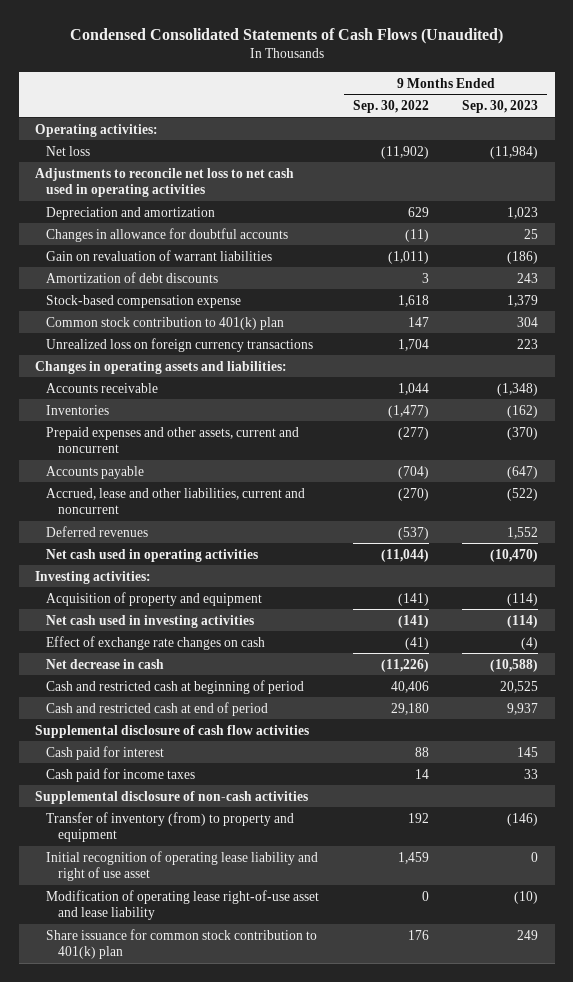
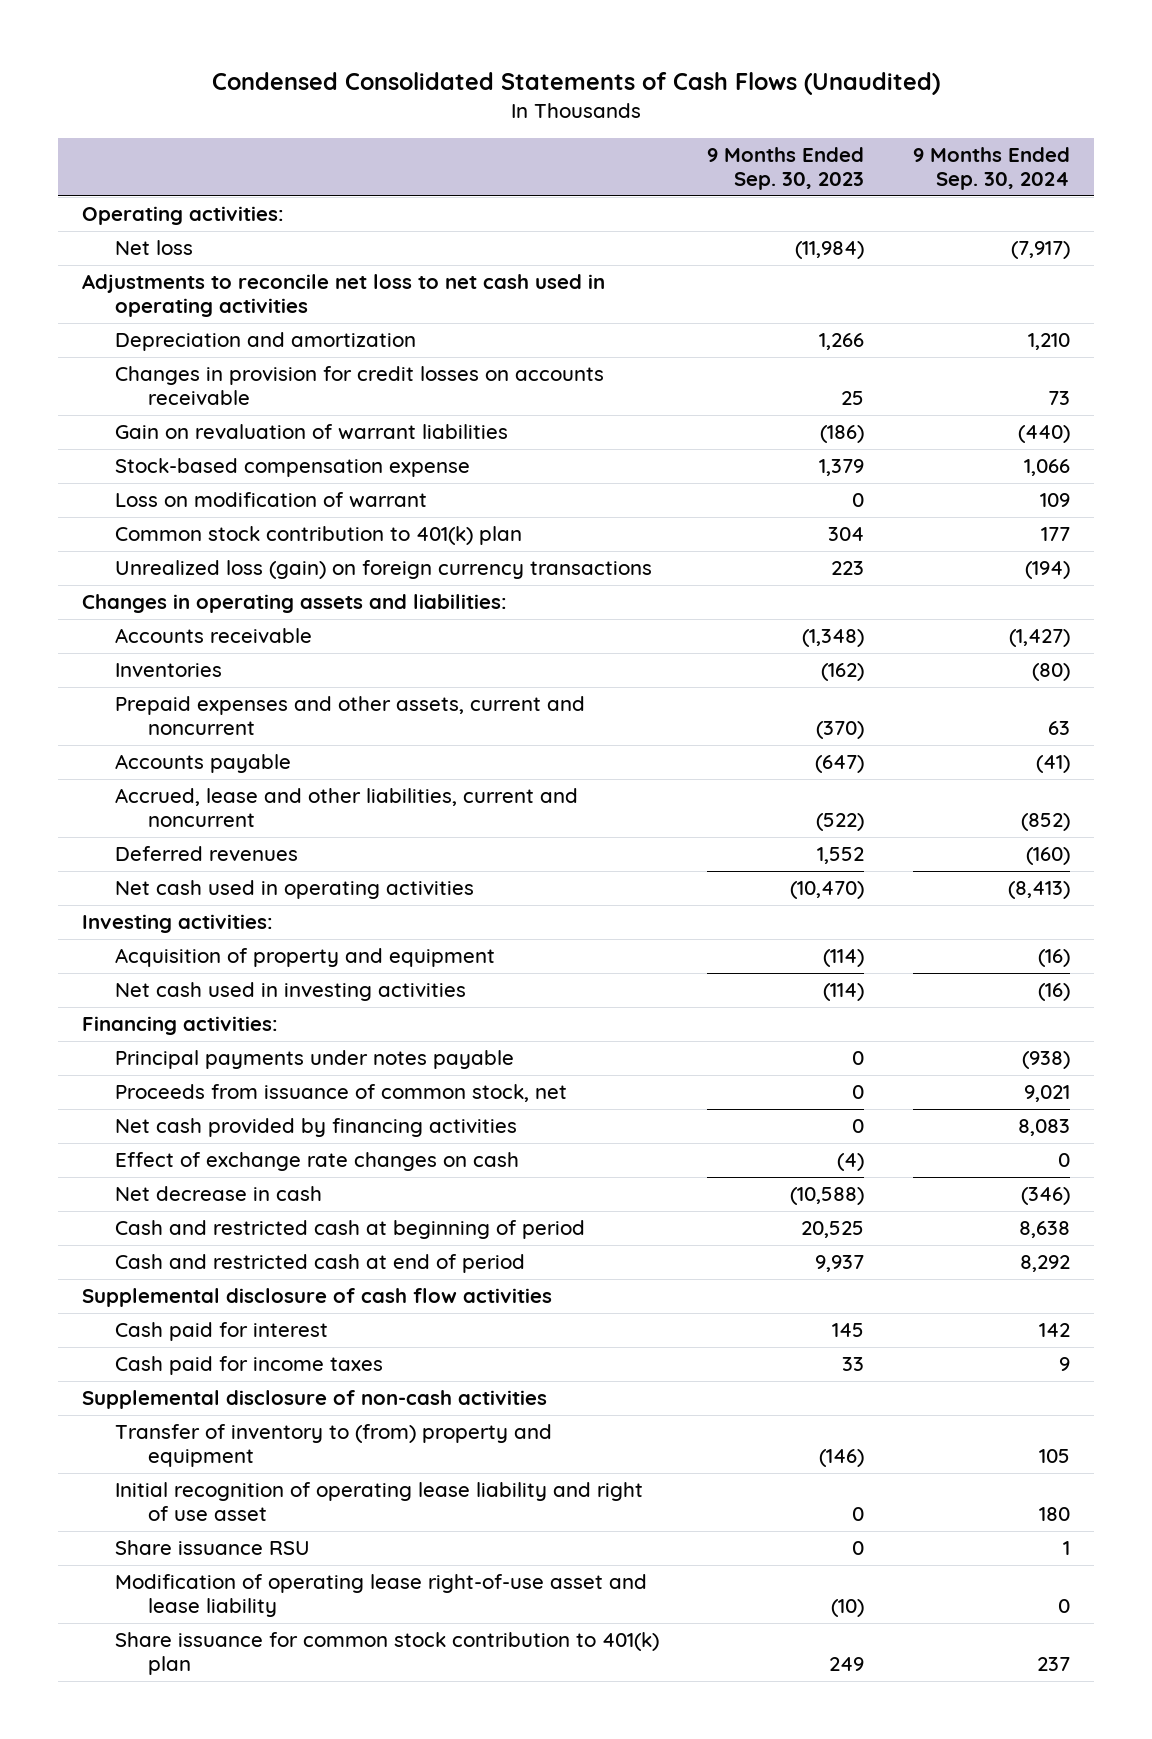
[352,100,429,114] Sep. 30, 2022 -> none
none -> [912,147,1070,191] 9 Months Ended Sep. 30, 2024
[507,206,539,219] 1,023 -> [819,333,865,351] 1,266
[46,227,289,242] Changes in allowance for doubtful accounts -> [115,366,605,406] Changes in provision for credit losses on accounts receivable
[46,271,219,283] Amortization of debt discounts -> none
none -> [115,492,428,509] Loss on modification of warrant
[46,337,314,352] Unrealized loss on foreign currency transactions -> [115,560,653,580] Unrealized loss (gain) on foreign currency transactions
none -> [82,1016,279,1036] Financing activities:
none -> [115,1050,515,1070] Principal payments under notes payable
none -> [115,1084,568,1103] Proceeds from issuance of common stock, net
none -> [115,1118,518,1138] Net cash provided by financing activities
[46,811,295,843] Transfer of inventory (from) to property and equipment -> [115,1424,553,1468] Transfer of inventory to (from) property and equipment
none -> [115,1540,311,1556] Share issuance RSU

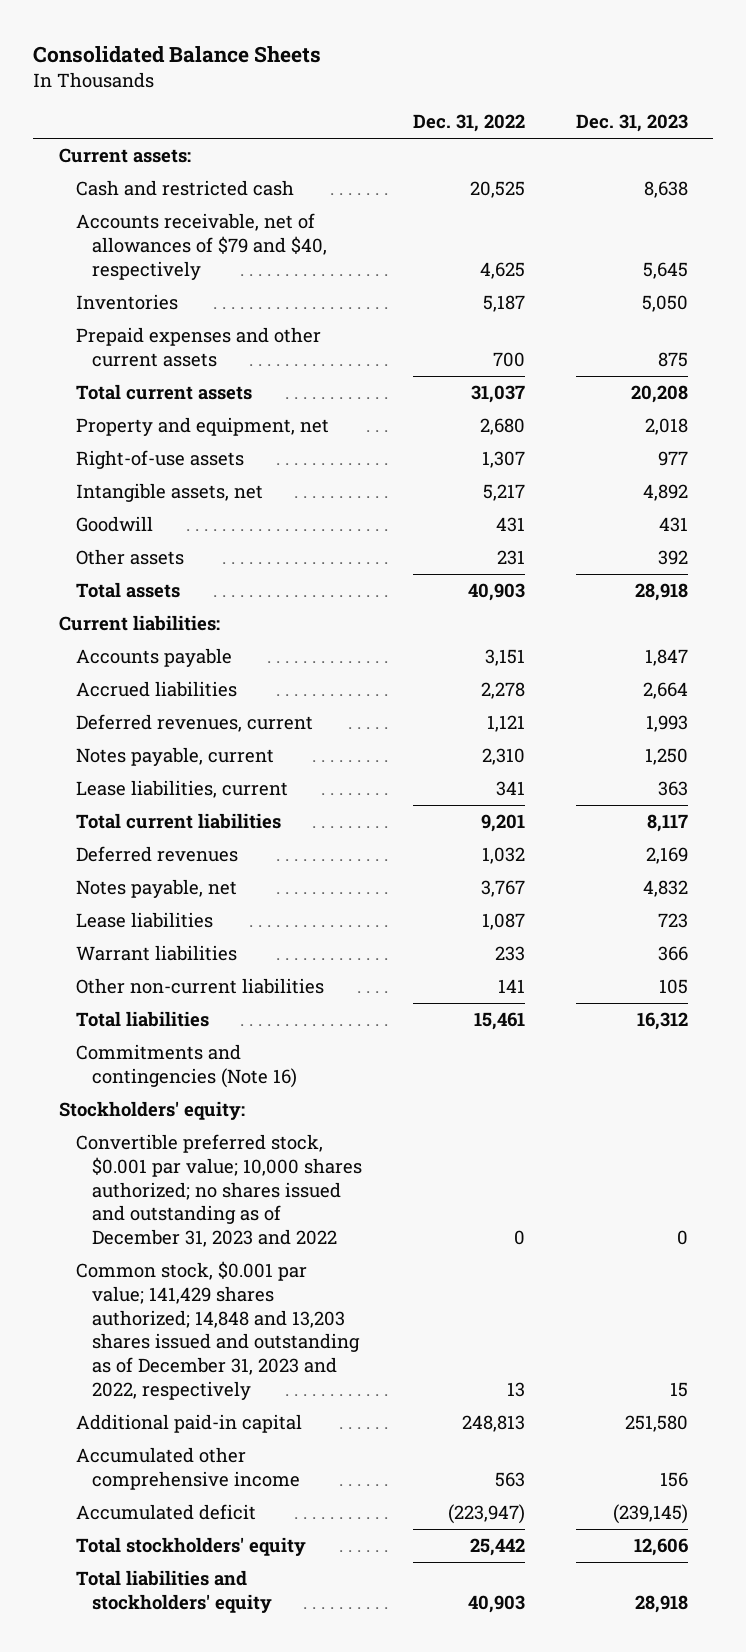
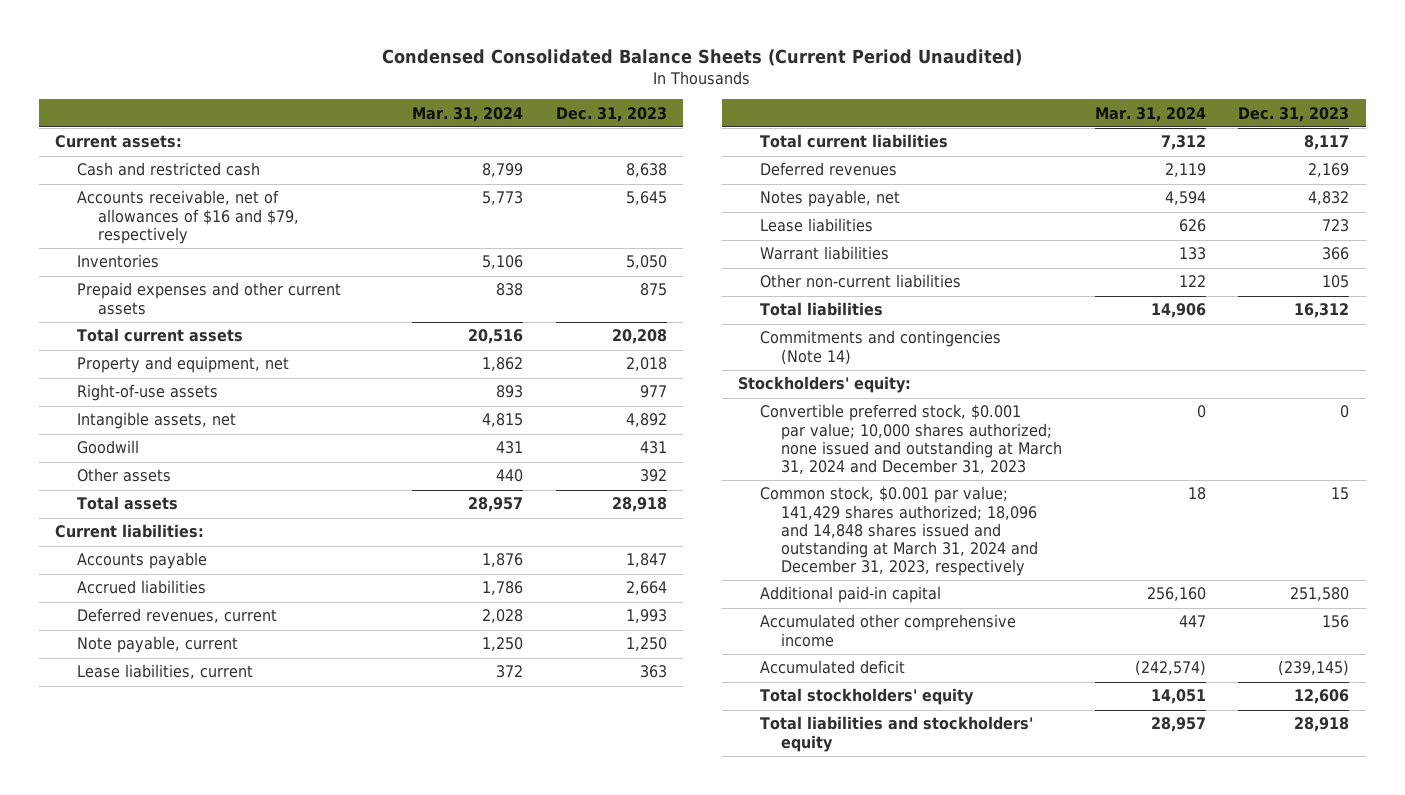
[33,45,322,63] Consolidated Balance Sheets -> [382,48,1023,66] Condensed Consolidated Balance Sheets (Current Period Unaudited)
[412,114,525,133] Dec. 31, 2022 -> none
none -> [411,106,523,122] Mar. 31, 2024
[75,213,328,280] Accounts receivable, net of allowances of $79 and $40, respectively -> [76,190,300,244] Accounts receivable, net of allowances of $16 and $79, respectively
[75,747,274,767] Notes payable, current -> [76,636,238,654] Note payable, current
[75,1044,298,1088] Commitments and contingencies (Note 16) -> [759,330,1001,365] Commitments and contingencies (Note 14)
[75,1134,363,1247] Convertible preferred stock, $0.001 par value; 10,000 shares authorized; no shares issued and outstanding as of December 31, 2023 and 2022 -> [759,404,1063,474] Convertible preferred stock, $0.001 par value; 10,000 shares authorized; none issued and outstanding at March 31, 2024 and December 31, 2023
[75,1261,361,1400] Common stock, $0.001 par value; 141,429 shares authorized; 14,848 and 13,203 shares issued and outstanding as of December 31, 2023 and 2022, respectively -> [759,486,1039,576] Common stock, $0.001 par value; 141,429 shares authorized; 18,096 and 14,848 shares issued and outstanding at March 31, 2024 and December 31, 2023, respectively

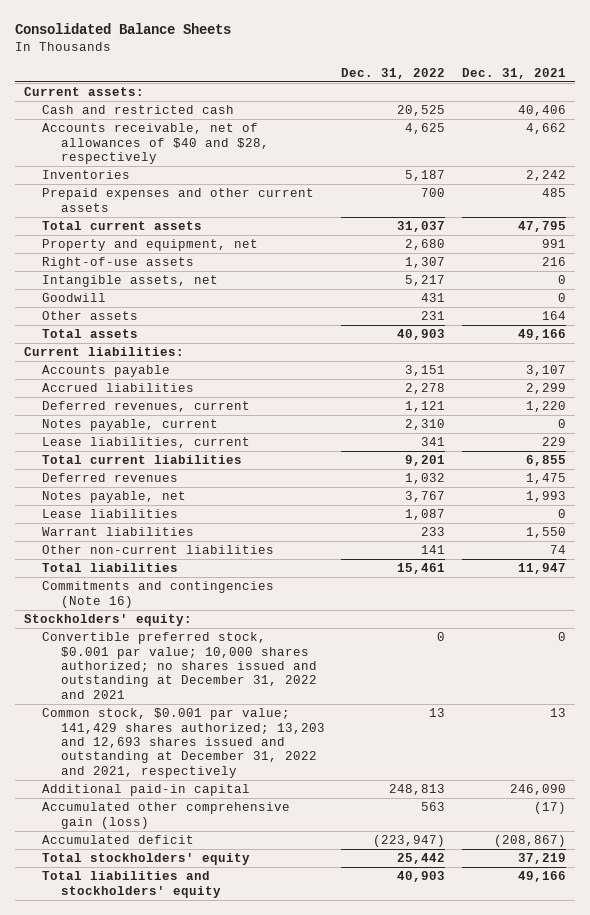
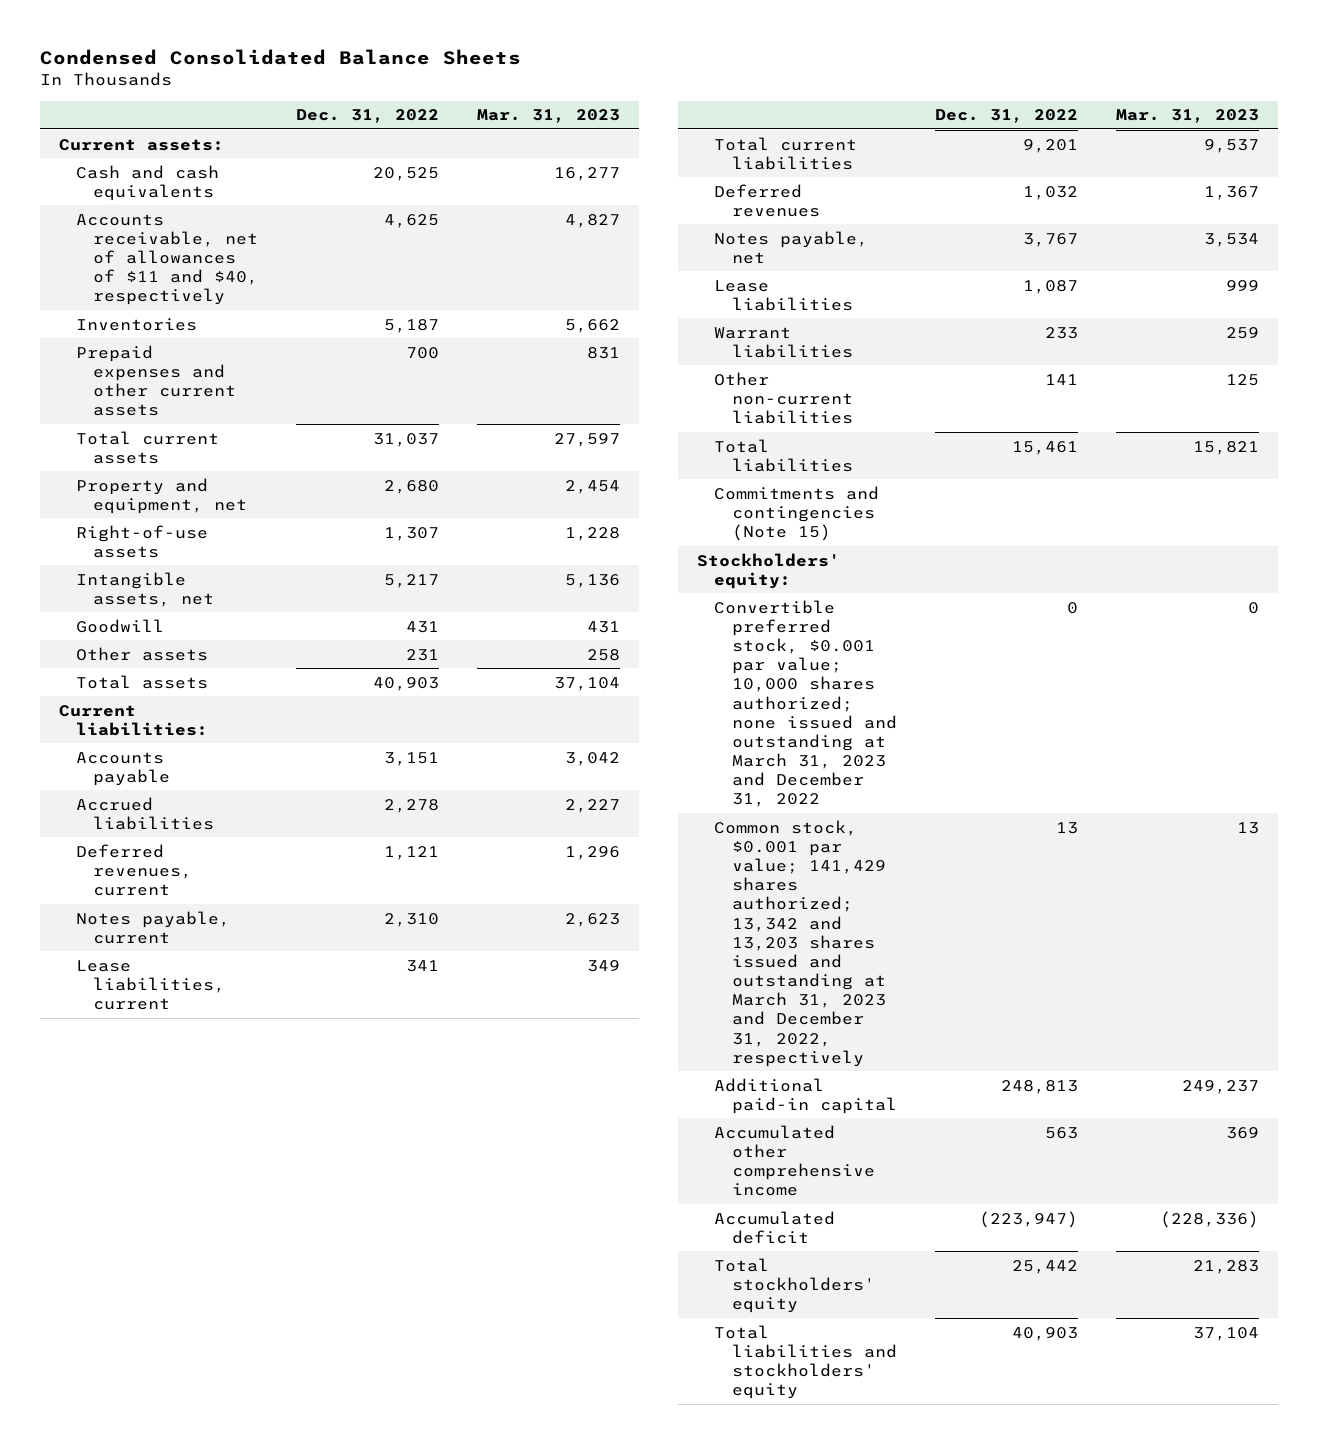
[15,23,232,35] Consolidated Balance Sheets -> [39,48,521,65] Condensed Consolidated Balance Sheets
[462,67,567,79] Dec. 31, 2021 -> none
none -> [477,109,621,124] Mar. 31, 2023
[42,105,235,115] Cash and restricted cash -> [75,164,219,201] Cash and cash equivalents
[42,123,269,164] Accounts receivable, net of allowances of $40 and $28, respectively -> [75,213,259,306] Accounts receivable, net of allowances of $11 and $40, respectively
[42,581,275,608] Commitments and contingencies (Note 16) -> [714,485,880,541] Commitments and contingencies (Note 15)
[42,632,317,699] Convertible preferred stock, $0.001 par value; 10,000 shares authorized; no shares issued and outstanding at December 31, 2022 and 2021 -> [714,599,897,808] Convertible preferred stock, $0.001 par value; 10,000 shares authorized; none issued and outstanding at March 31, 2023 and December 31, 2022
[42,708,325,778] Common stock, $0.001 par value; 141,429 shares authorized; 13,203 and 12,693 shares issued and outstanding at December 31, 2022 and 2021, respectively -> [714,819,886,1067] Common stock, $0.001 par value; 141,429 shares authorized; 13,342 and 13,203 shares issued and outstanding at March 31, 2023 and December 31, 2022, respectively
[42,802,291,829] Accumulated other comprehensive gain (loss) -> [714,1124,875,1197] Accumulated other comprehensive income

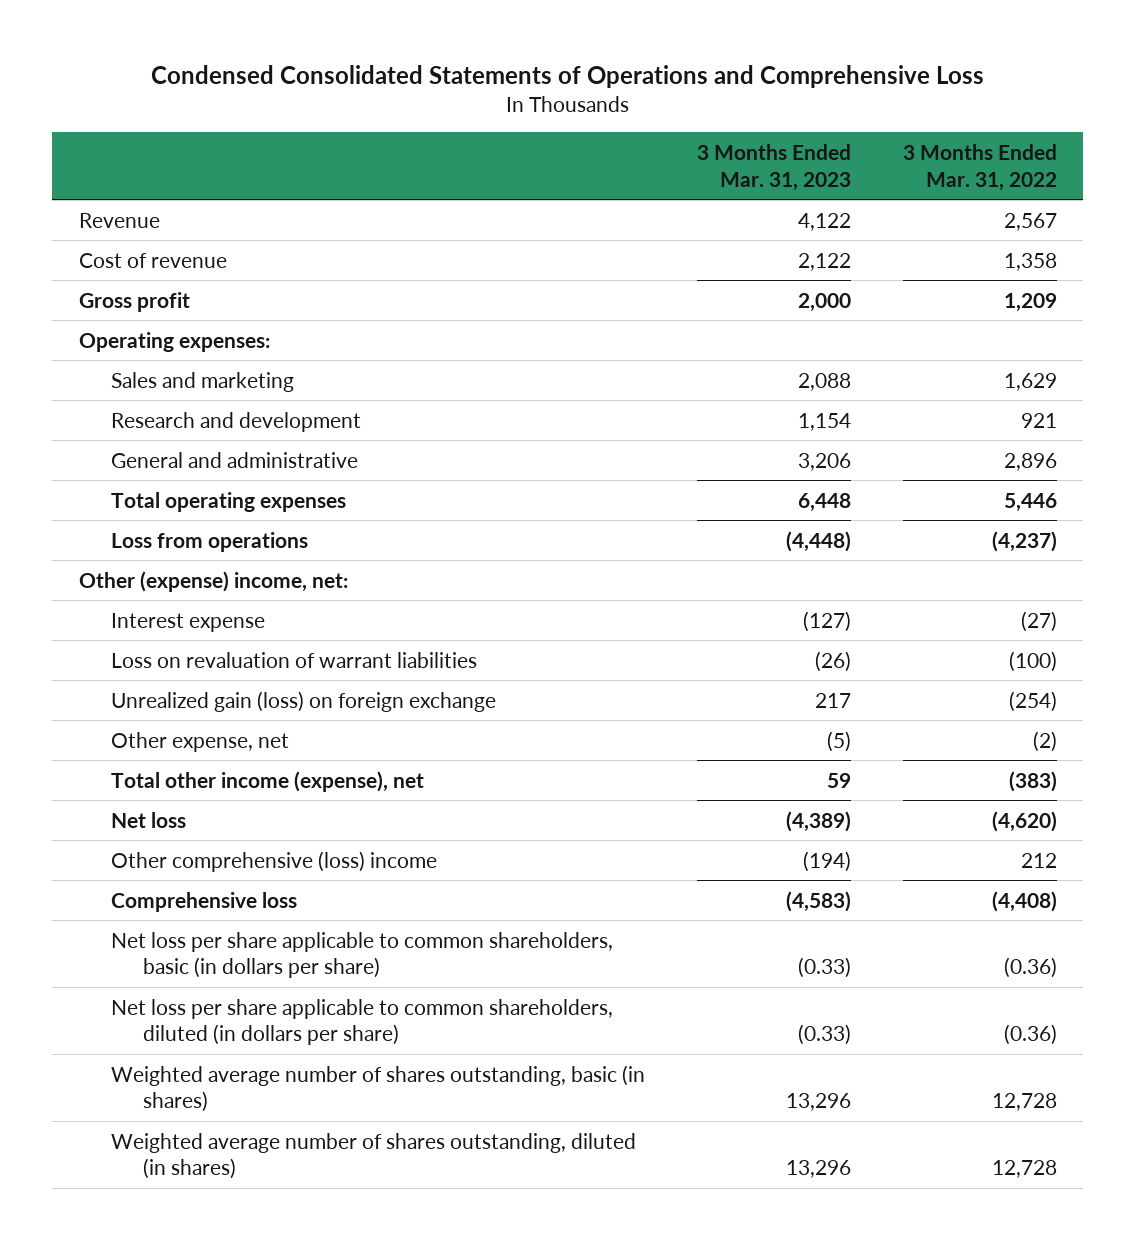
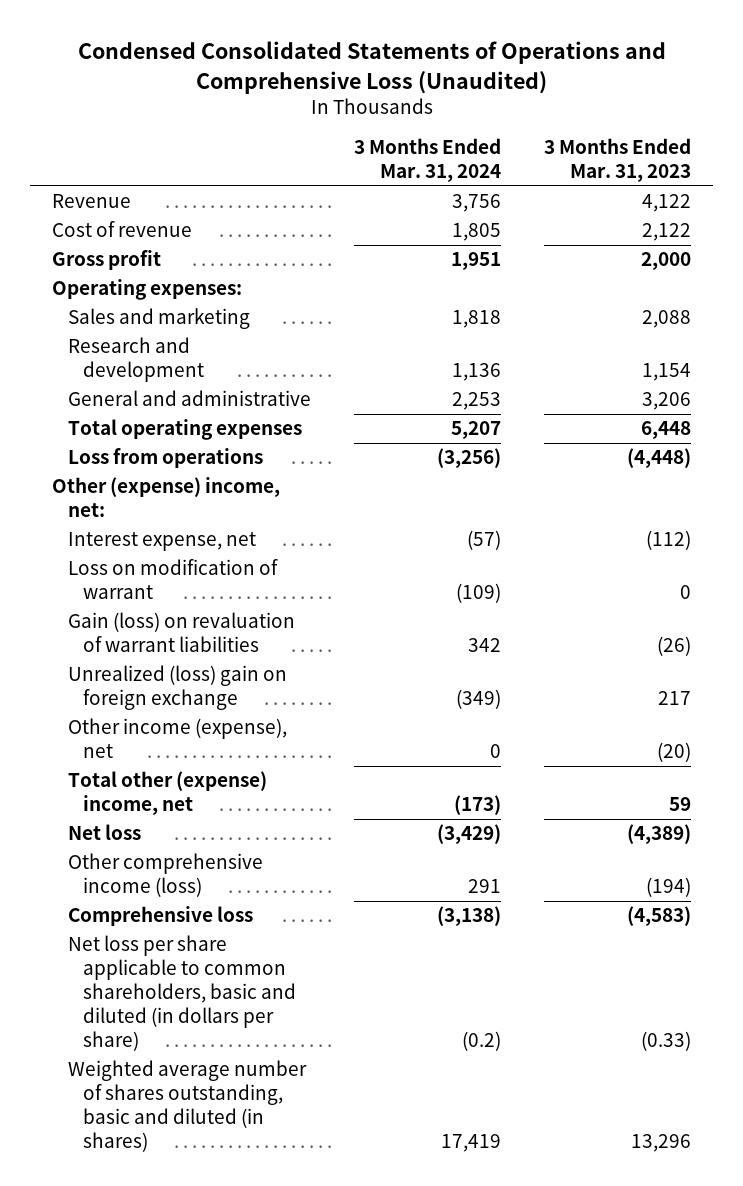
[150,65,984,89] Condensed Consolidated Statements of Operations and Comprehensive Loss -> [77,41,666,94] Condensed Consolidated Statements of Operations and Comprehensive Loss (Unaudited)
[903,144,1058,191] 3 Months Ended Mar. 31, 2022 -> none
none -> [353,138,501,183] 3 Months Ended Mar. 31, 2024
[110,612,265,632] Interest expense -> [67,532,256,552] Interest expense, net
[803,610,852,632] (127) -> [646,530,692,551] (112)
none -> [67,559,278,600] Loss on modification of warrant
[110,651,477,668] Loss on revaluation of warrant liabilities -> [67,612,295,653] Gain (loss) on revaluation of warrant liabilities
[110,690,496,712] Unrealized gain (loss) on foreign exchange -> [67,665,287,711] Unrealized (loss) gain on foreign exchange
[110,731,289,752] Other expense, net -> [67,718,287,759] Other income (expense), net
[827,730,852,752] (5) -> [657,742,692,763] (20)
[110,770,424,792] Total other income (expense), net -> [67,771,267,816] Total other (expense) income, net
[110,850,437,872] Other comprehensive (loss) income -> [67,853,263,898] Other comprehensive income (loss)
[110,998,613,1046] Net loss per share applicable to common shareholders, diluted (in dollars per share) -> none
[110,1132,636,1180] Weighted average number of shares outstanding, diluted (in shares) -> none
[110,931,613,979] Net loss per share applicable to common shareholders, basic (in dollars per share) -> [67,935,297,1052] Net loss per share applicable to common shareholders, basic and diluted (in dollars per share)
[110,1064,645,1113] Weighted average number of shares outstanding, basic (in shares) -> [67,1060,307,1153] Weighted average number of shares outstanding, basic and diluted (in shares)

